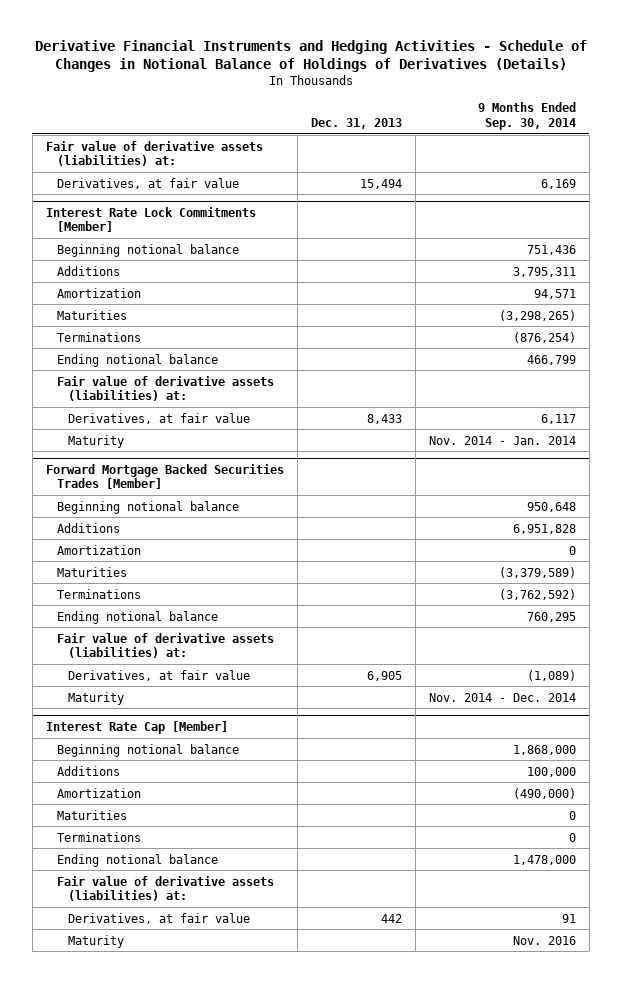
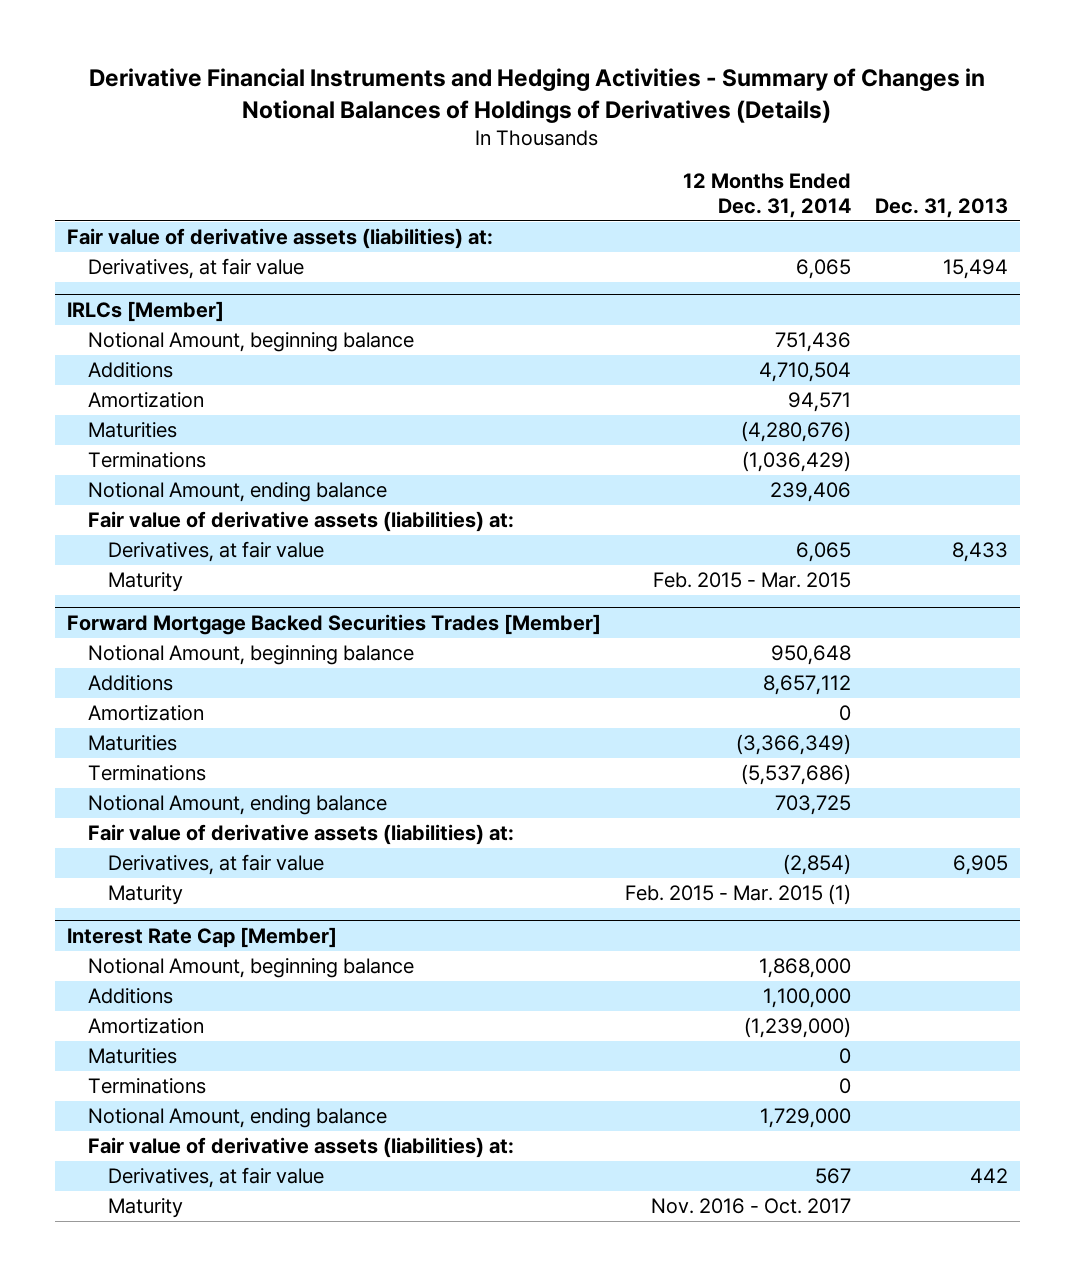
[34,39,587,73] Derivative Financial Instruments and Hedging Activities - Schedule of Changes in Notional Balance of Holdings of Derivatives (Details) -> [89,68,986,123] Derivative Financial Instruments and Hedging Activities - Summary of Changes in Notional Balances of Holdings of Derivatives (Details)
[477,102,576,130] 9 Months Ended Sep. 30, 2014 -> none
none -> [682,173,851,218] 12 Months Ended Dec. 31, 2014
[45,206,256,233] Interest Rate Lock Commitments [Member] -> [66,300,224,322] IRLCs [Member]
[56,243,239,257] Beginning notional balance -> [87,332,414,353] Notional Amount, beginning balance
[56,353,218,367] Ending notional balance -> [87,482,387,503] Notional Amount, ending balance
[56,500,239,514] Beginning notional balance -> [87,645,414,666] Notional Amount, beginning balance
[56,610,218,624] Ending notional balance -> [87,795,387,816] Notional Amount, ending balance
[56,743,239,757] Beginning notional balance -> [87,958,414,979] Notional Amount, beginning balance
[56,853,218,867] Ending notional balance -> [87,1108,387,1129] Notional Amount, ending balance

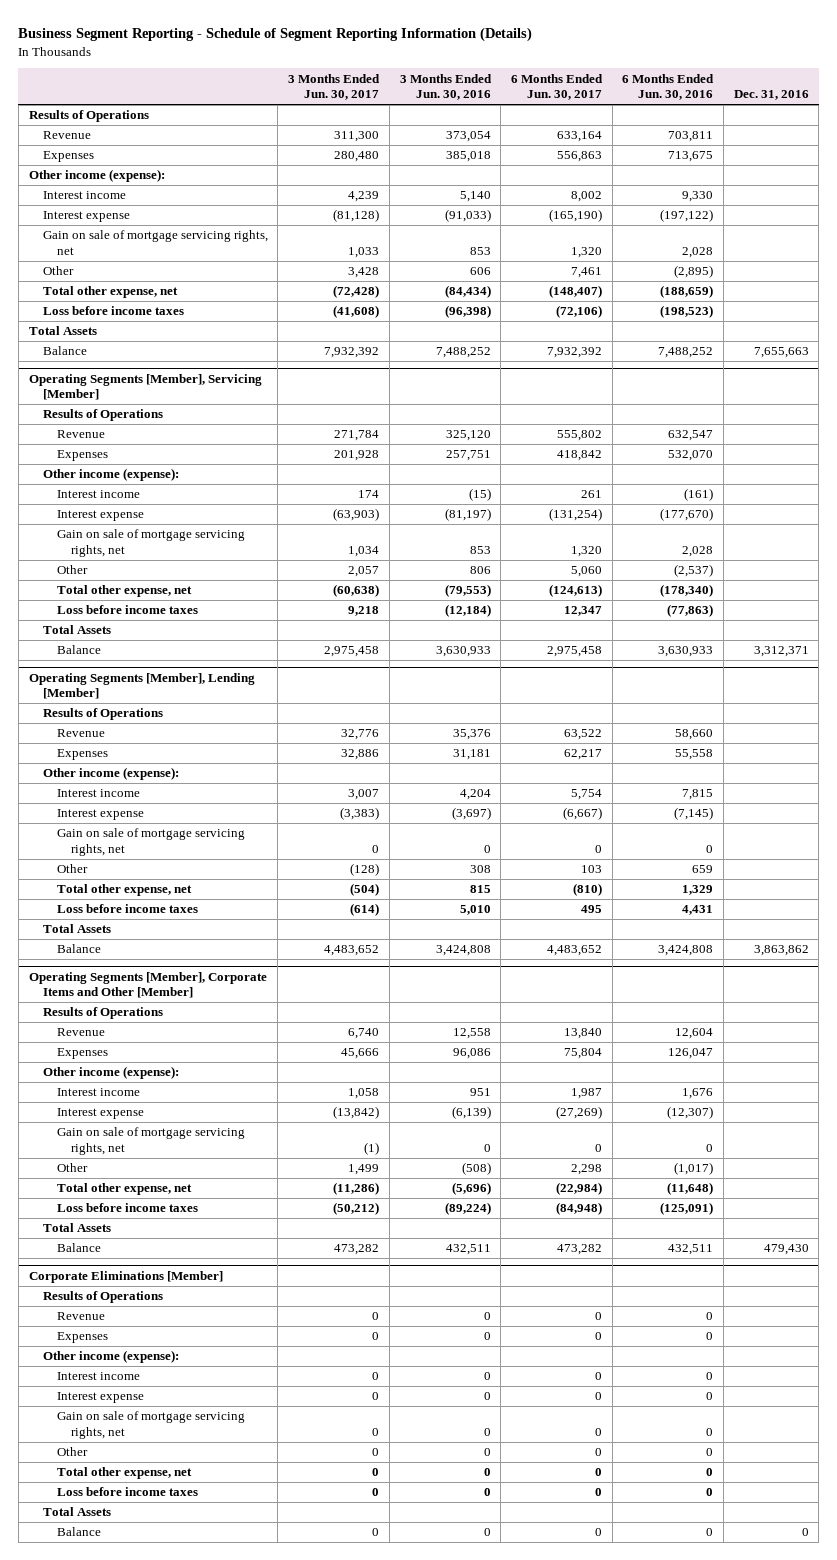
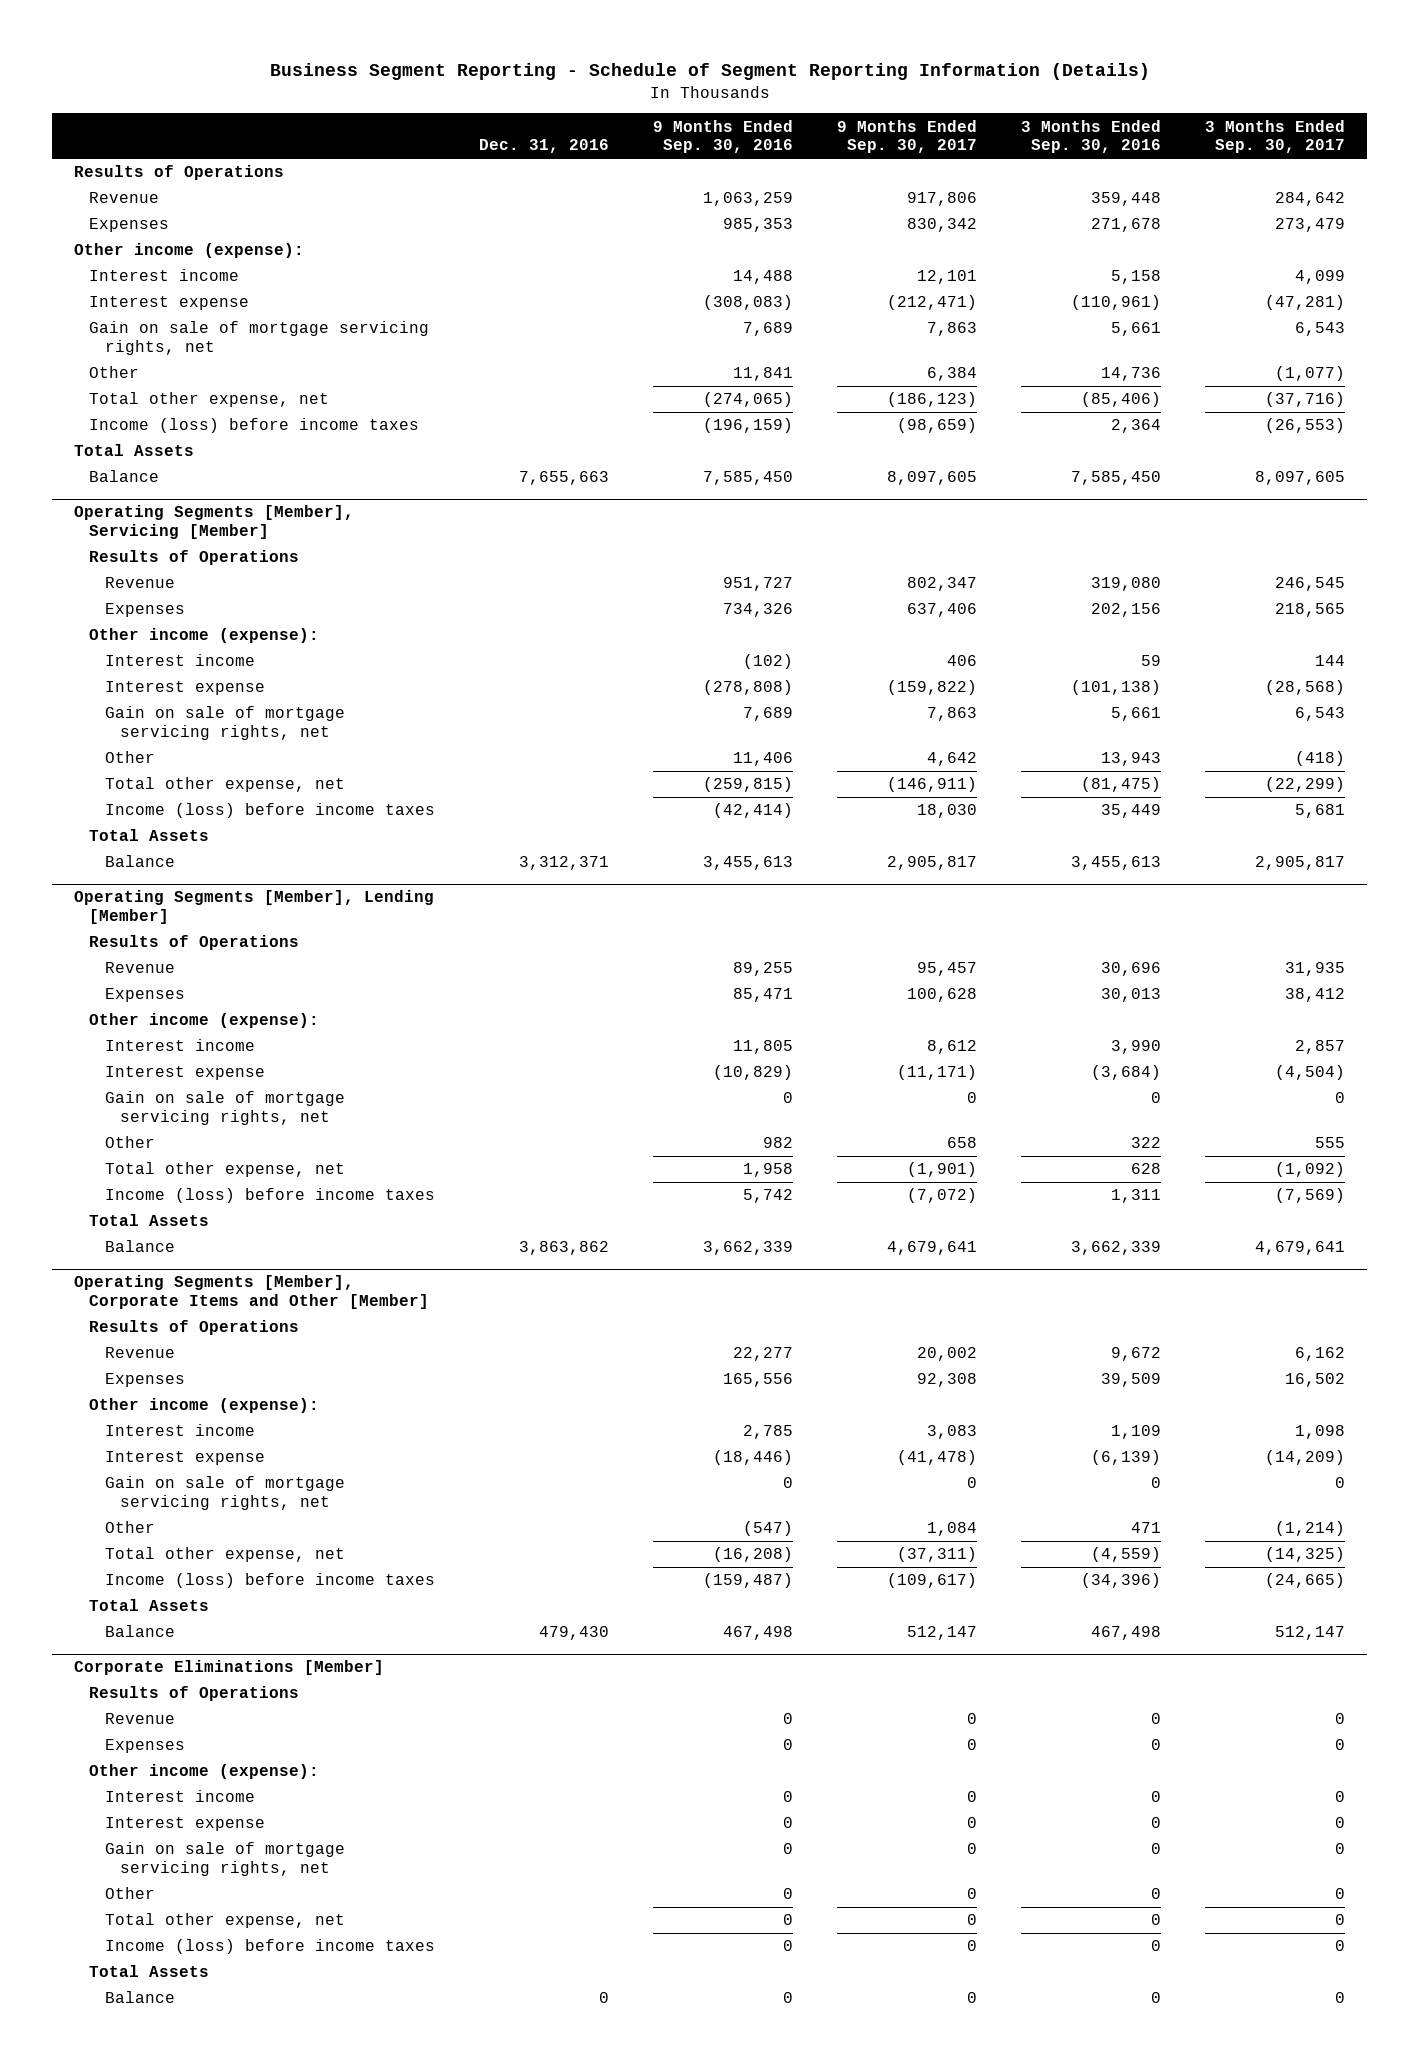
[288,73,381,101] 3 Months Ended Jun. 30, 2017 -> none
[399,73,492,101] 3 Months Ended Jun. 30, 2016 -> none
[510,73,603,101] 6 Months Ended Jun. 30, 2017 -> none
[622,73,715,101] 6 Months Ended Jun. 30, 2016 -> none
none -> [652,119,793,154] 9 Months Ended Sep. 30, 2016
none -> [837,119,978,154] 9 Months Ended Sep. 30, 2017
none -> [1021,119,1162,154] 3 Months Ended Sep. 30, 2016
none -> [1205,119,1346,154] 3 Months Ended Sep. 30, 2017
[42,306,184,316] Loss before income taxes -> [89,418,420,434] Income (loss) before income taxes
[56,605,198,615] Loss before income taxes -> [104,803,435,819] Income (loss) before income taxes
[56,904,198,914] Loss before income taxes -> [104,1188,435,1204] Income (loss) before income taxes
[56,1203,198,1213] Loss before income taxes -> [104,1573,435,1589] Income (loss) before income taxes
[56,1487,198,1497] Loss before income taxes -> [104,1939,435,1955] Income (loss) before income taxes

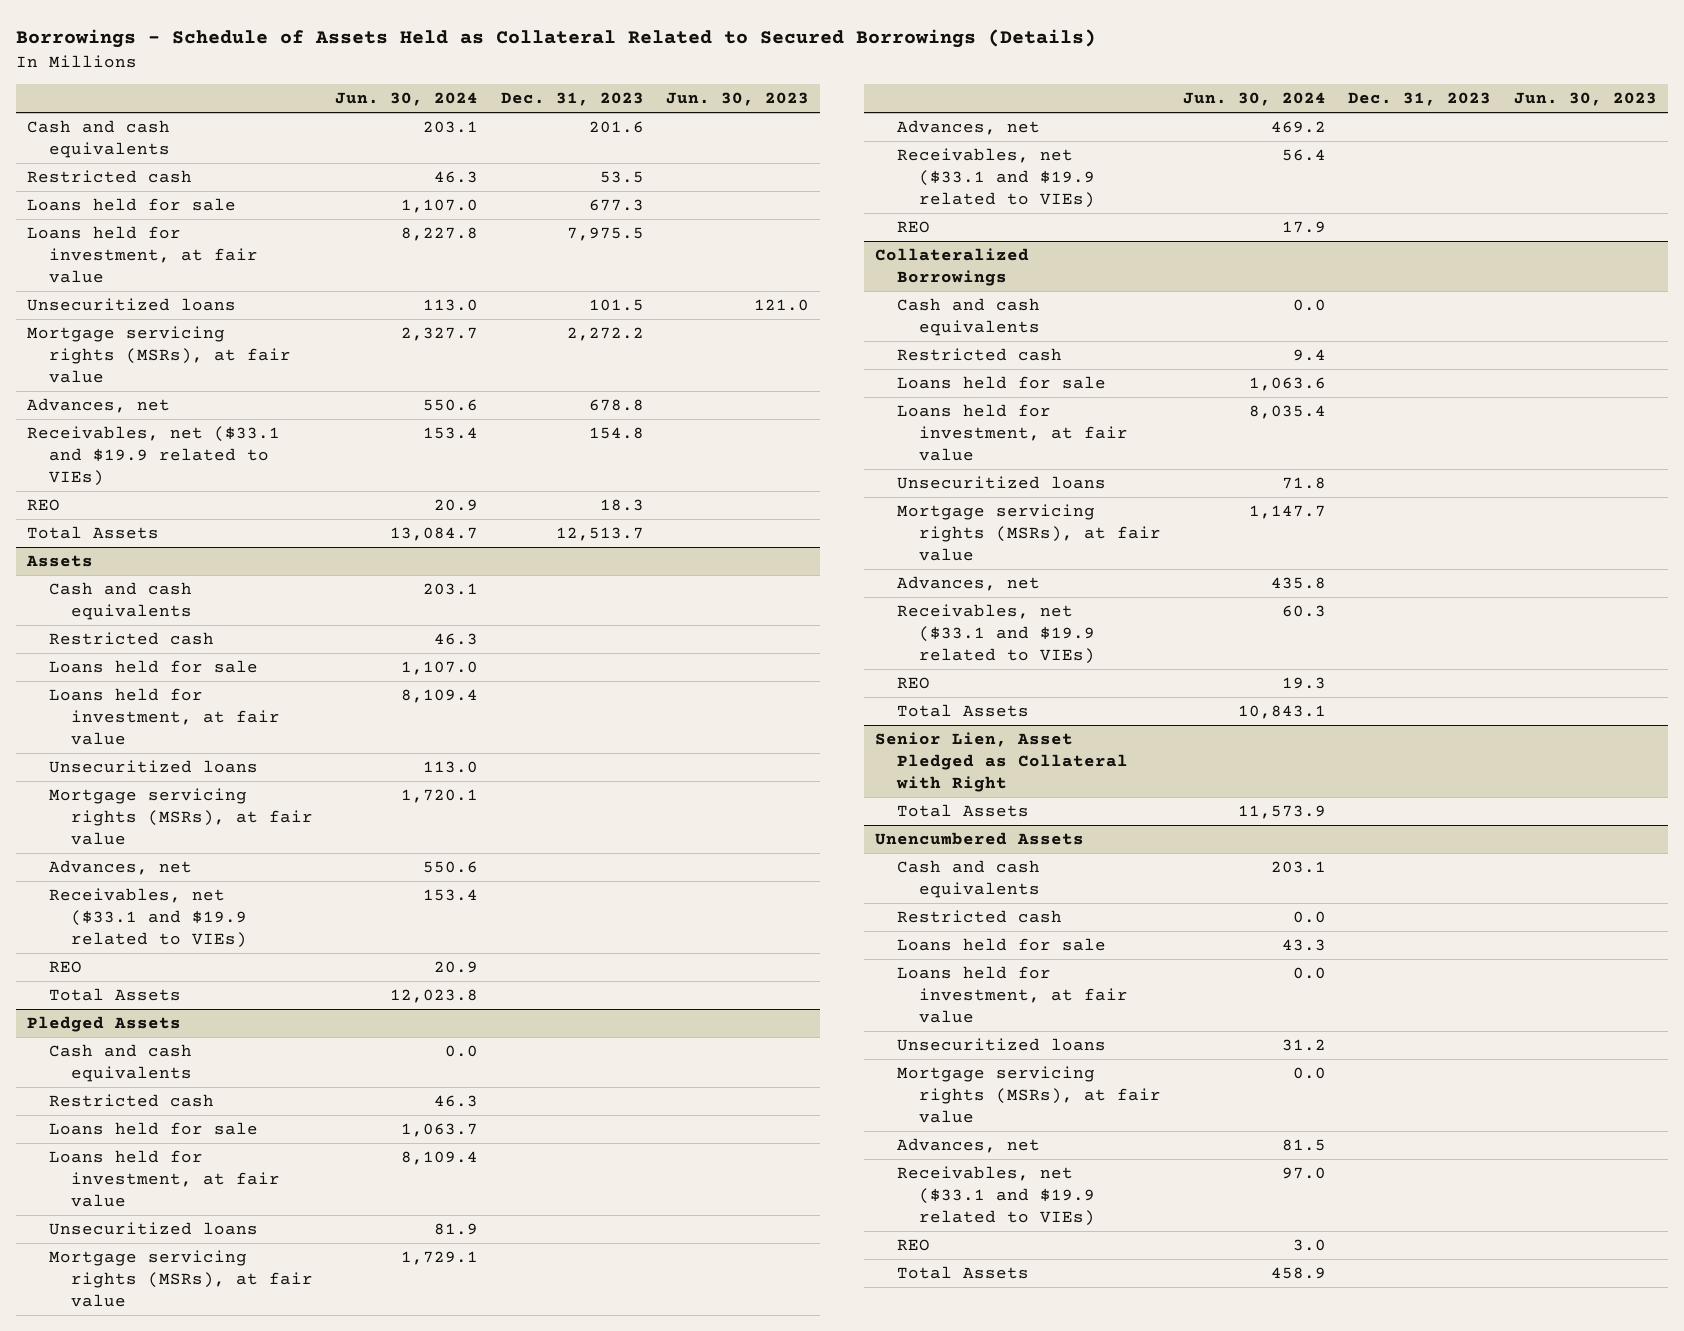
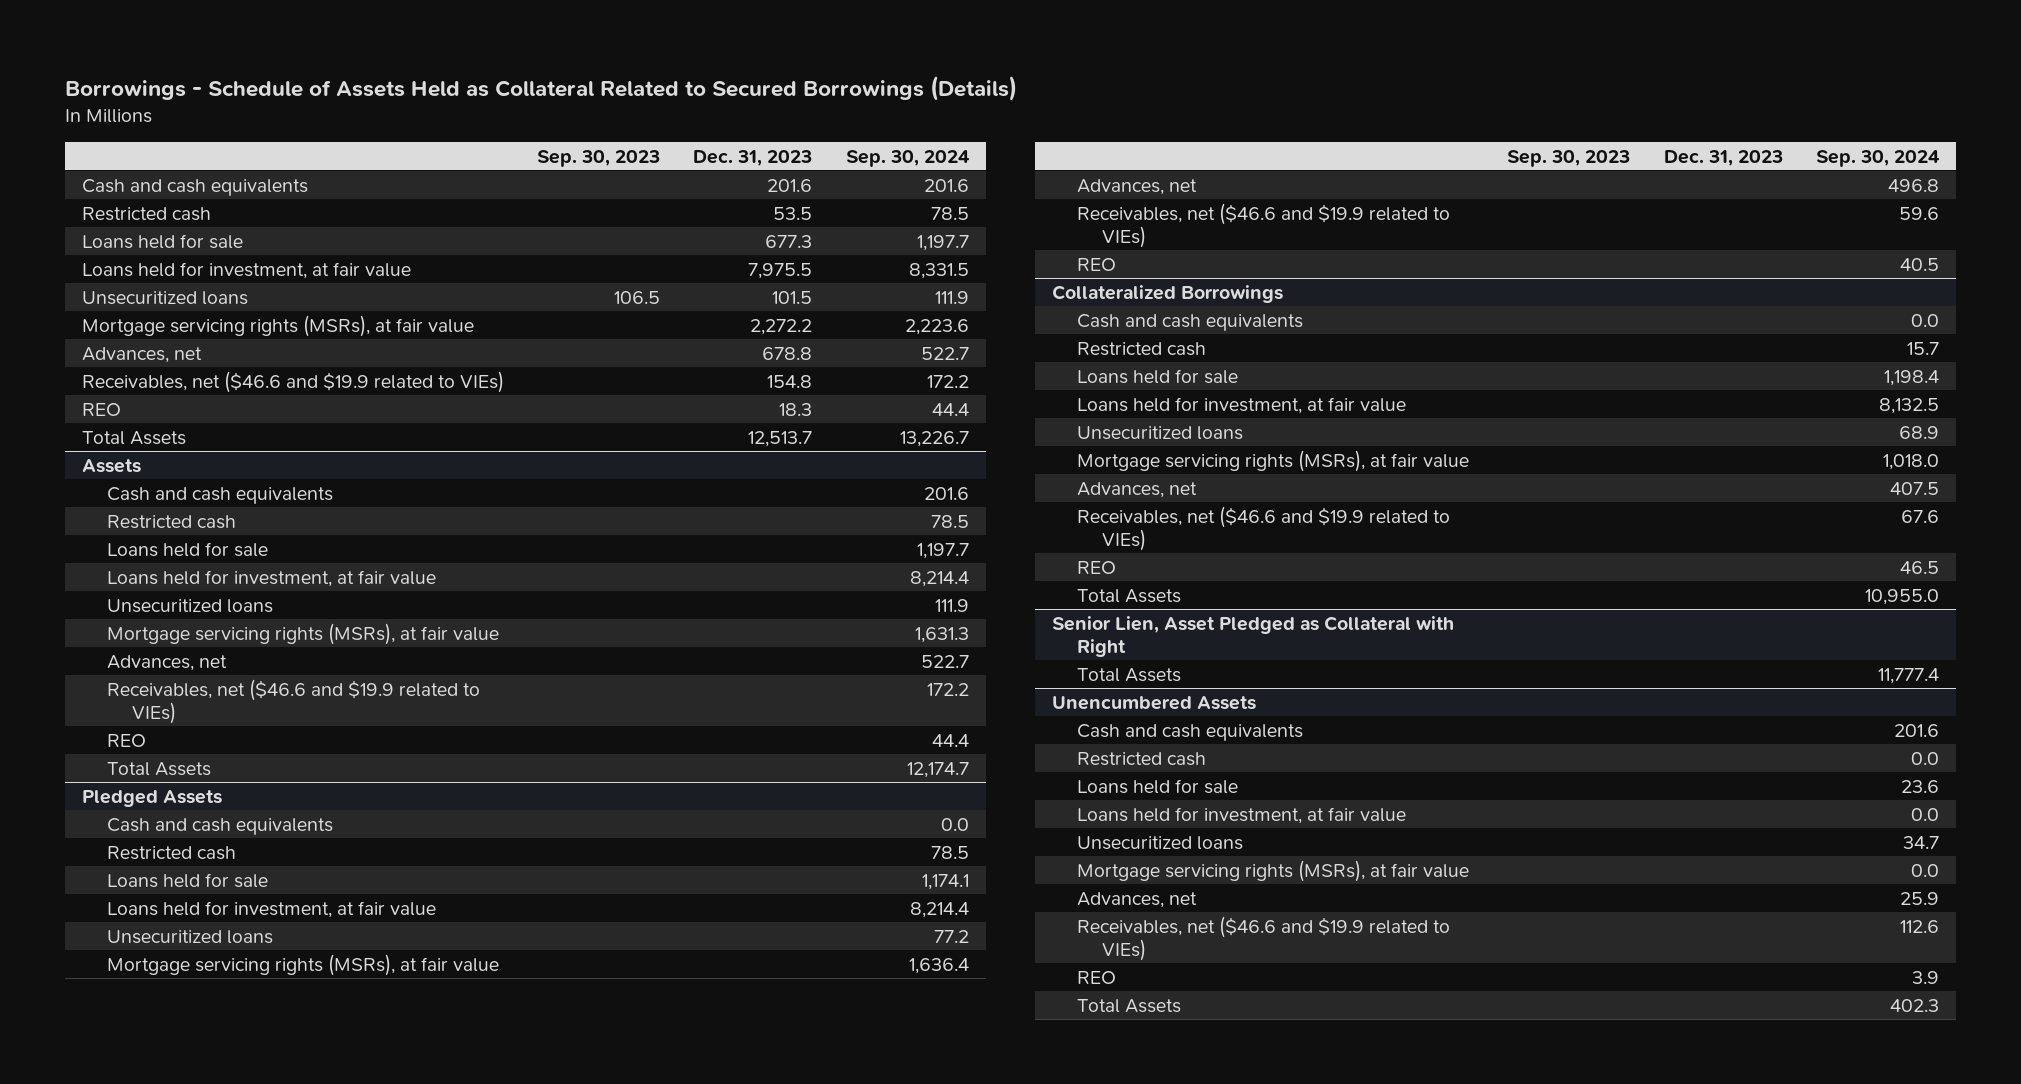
[335,92,479,107] Jun. 30, 2024 -> none
[666,92,810,107] Jun. 30, 2023 -> none
none -> [537,149,661,167] Sep. 30, 2023
none -> [845,149,970,167] Sep. 30, 2024
[27,426,281,486] Receivables, net ($33.1 and $19.9 related to VIEs) -> [81,370,504,393] Receivables, net ($46.6 and $19.9 related to VIEs)
[48,888,247,948] Receivables, net ($33.1 and $19.9 related to VIEs) -> [106,678,480,724] Receivables, net ($46.6 and $19.9 related to VIEs)
[896,148,1095,208] Receivables, net ($33.1 and $19.9 related to VIEs) -> [1077,202,1451,248] Receivables, net ($46.6 and $19.9 related to VIEs)
[896,604,1095,664] Receivables, net ($33.1 and $19.9 related to VIEs) -> [1077,505,1451,551] Receivables, net ($46.6 and $19.9 related to VIEs)
[896,1166,1095,1226] Receivables, net ($33.1 and $19.9 related to VIEs) -> [1077,915,1451,961] Receivables, net ($46.6 and $19.9 related to VIEs)

